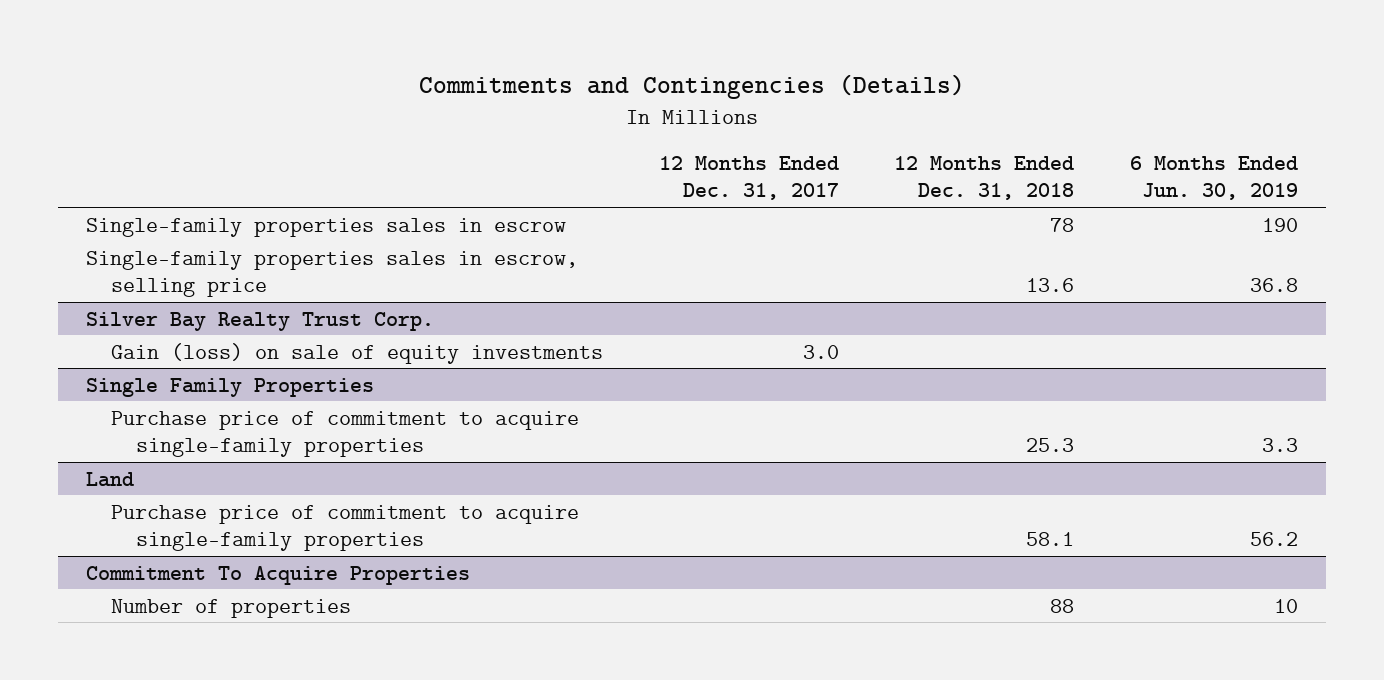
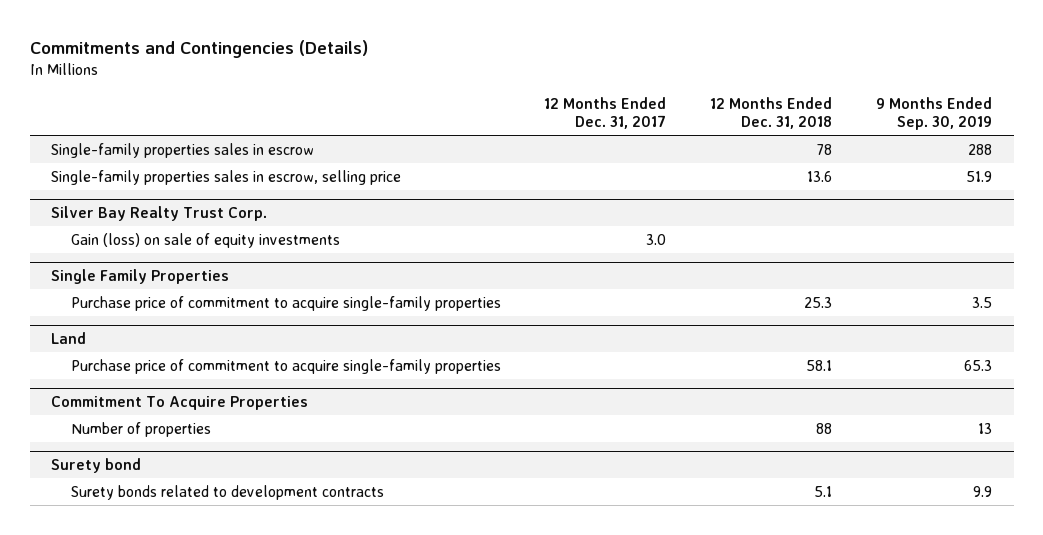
[1130,155,1299,201] 6 Months Ended Jun. 30, 2019 -> none
none -> [876,96,993,131] 9 Months Ended Sep. 30, 2019
none -> [51,457,142,473] Surety bond
none -> [70,484,384,500] Surety bonds related to development contracts

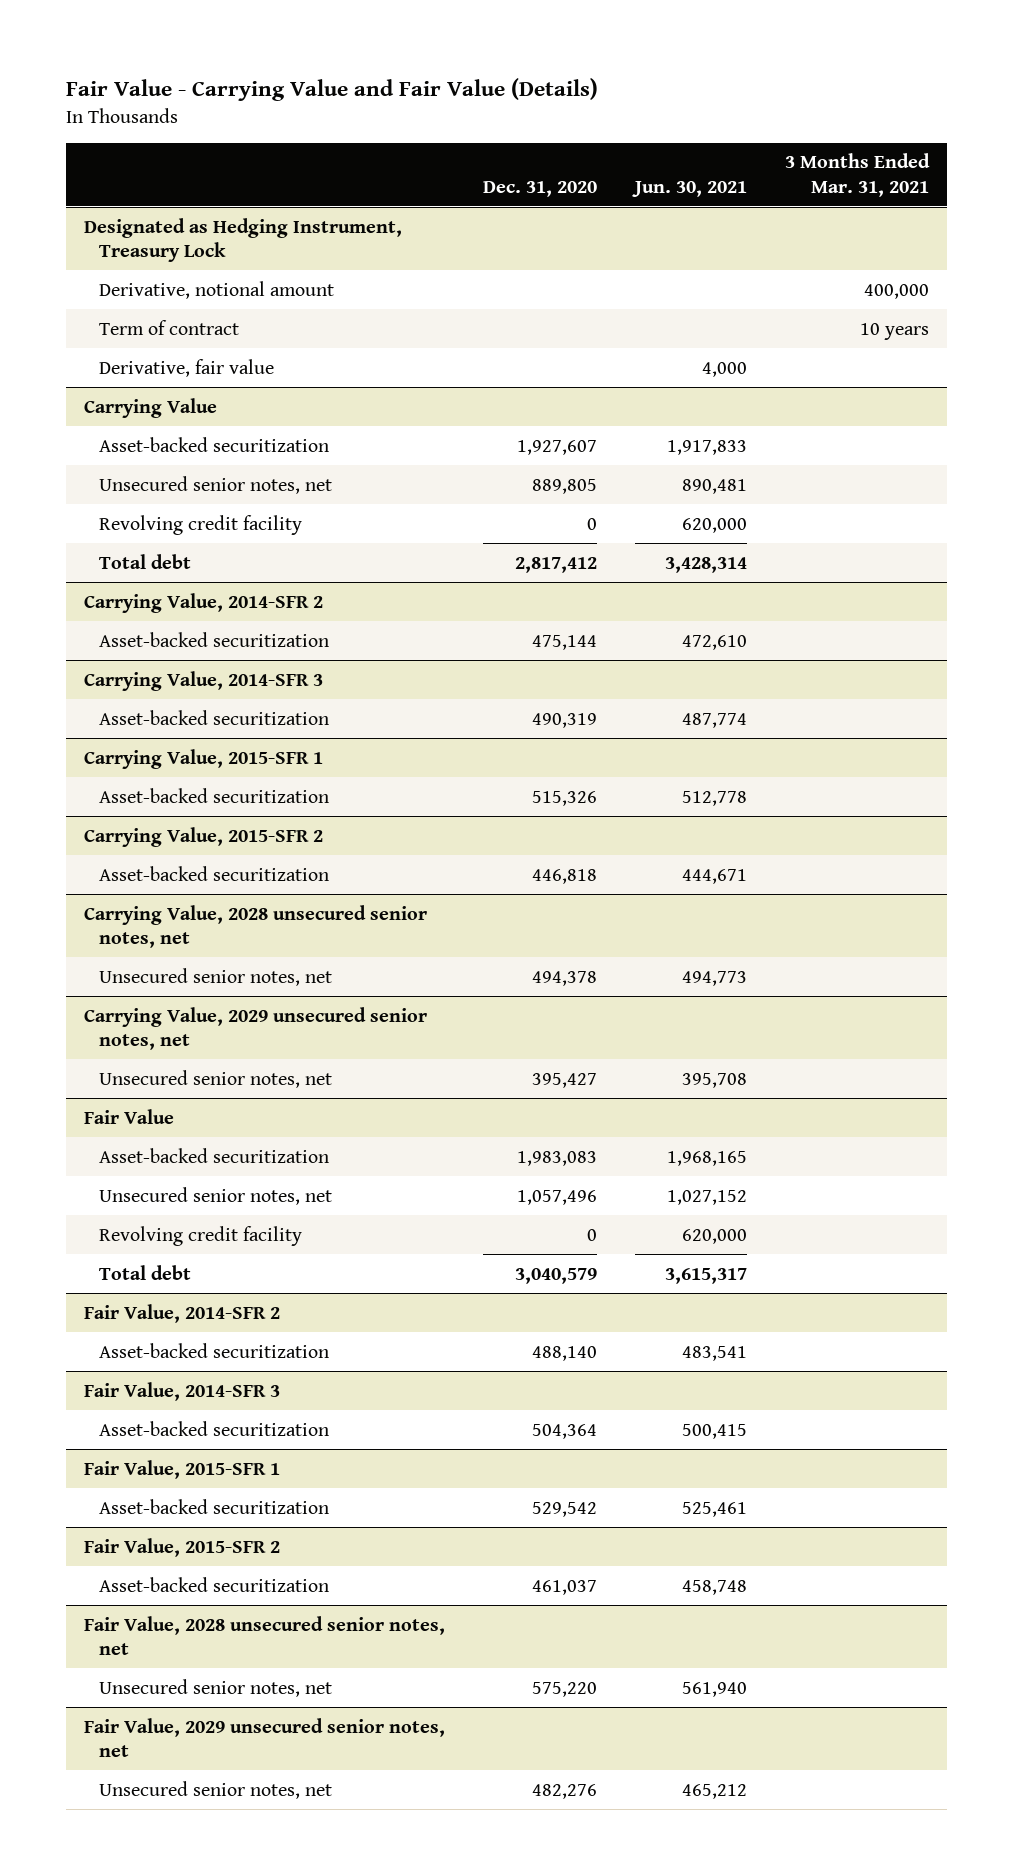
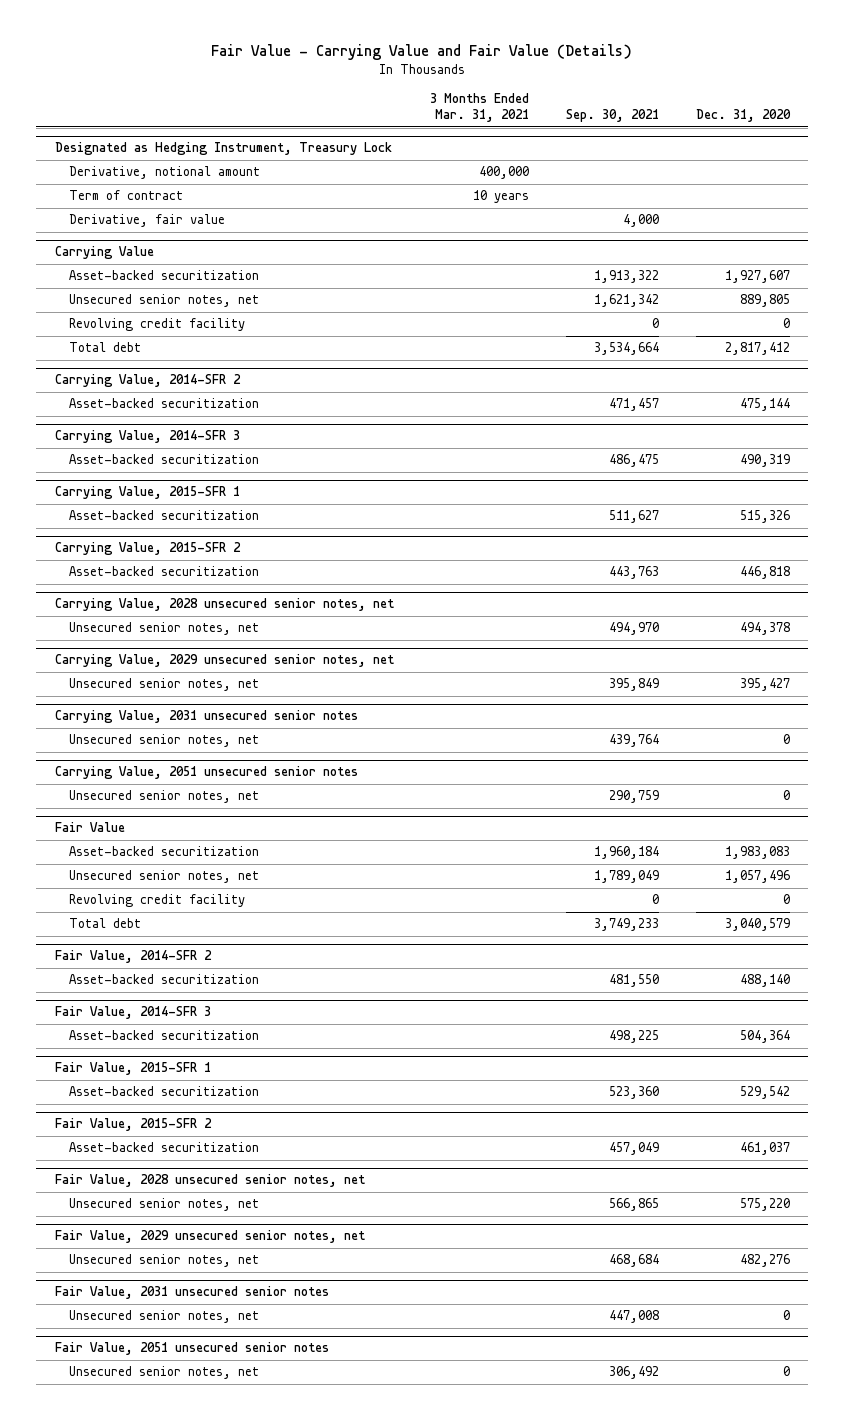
[631,180,747,197] Jun. 30, 2021 -> none
none -> [566,109,660,123] Sep. 30, 2021
none -> [54,710,358,724] Carrying Value, 2031 unsecured senior notes
none -> [69,734,260,748] Unsecured senior notes, net
none -> [54,766,358,780] Carrying Value, 2051 unsecured senior notes
none -> [69,790,260,804] Unsecured senior notes, net
none -> [54,1286,329,1300] Fair Value, 2031 unsecured senior notes
none -> [69,1310,260,1324] Unsecured senior notes, net
none -> [54,1342,329,1356] Fair Value, 2051 unsecured senior notes
none -> [69,1366,260,1380] Unsecured senior notes, net

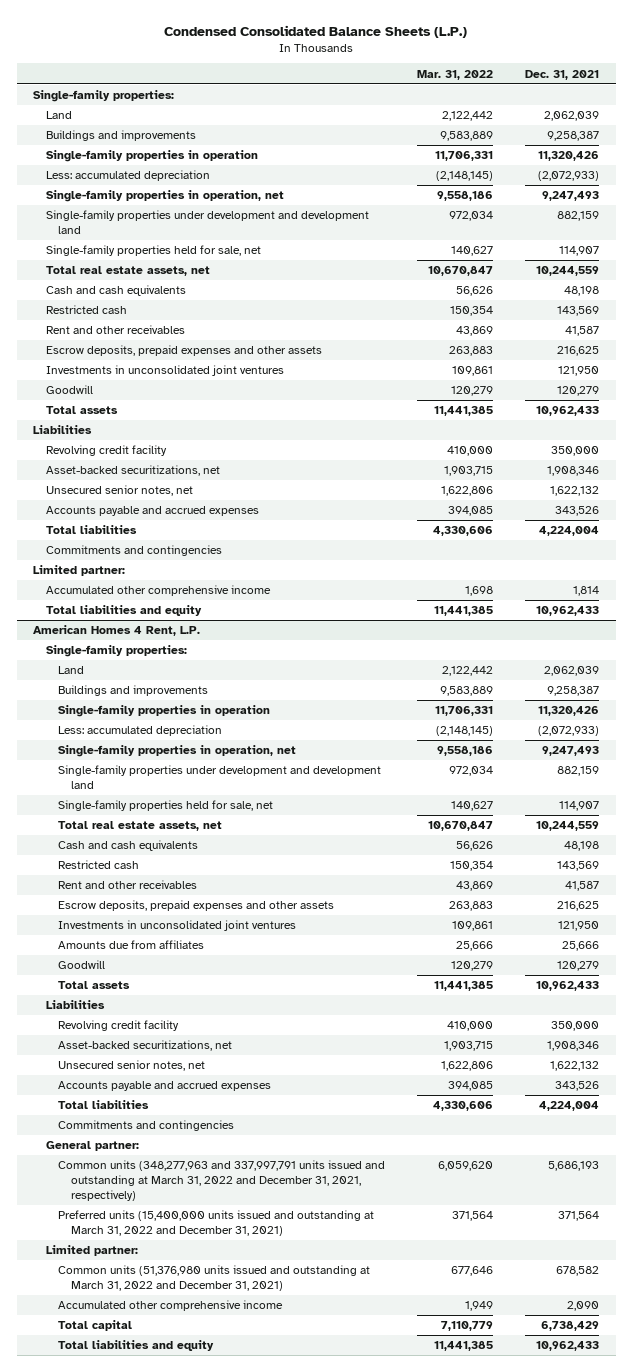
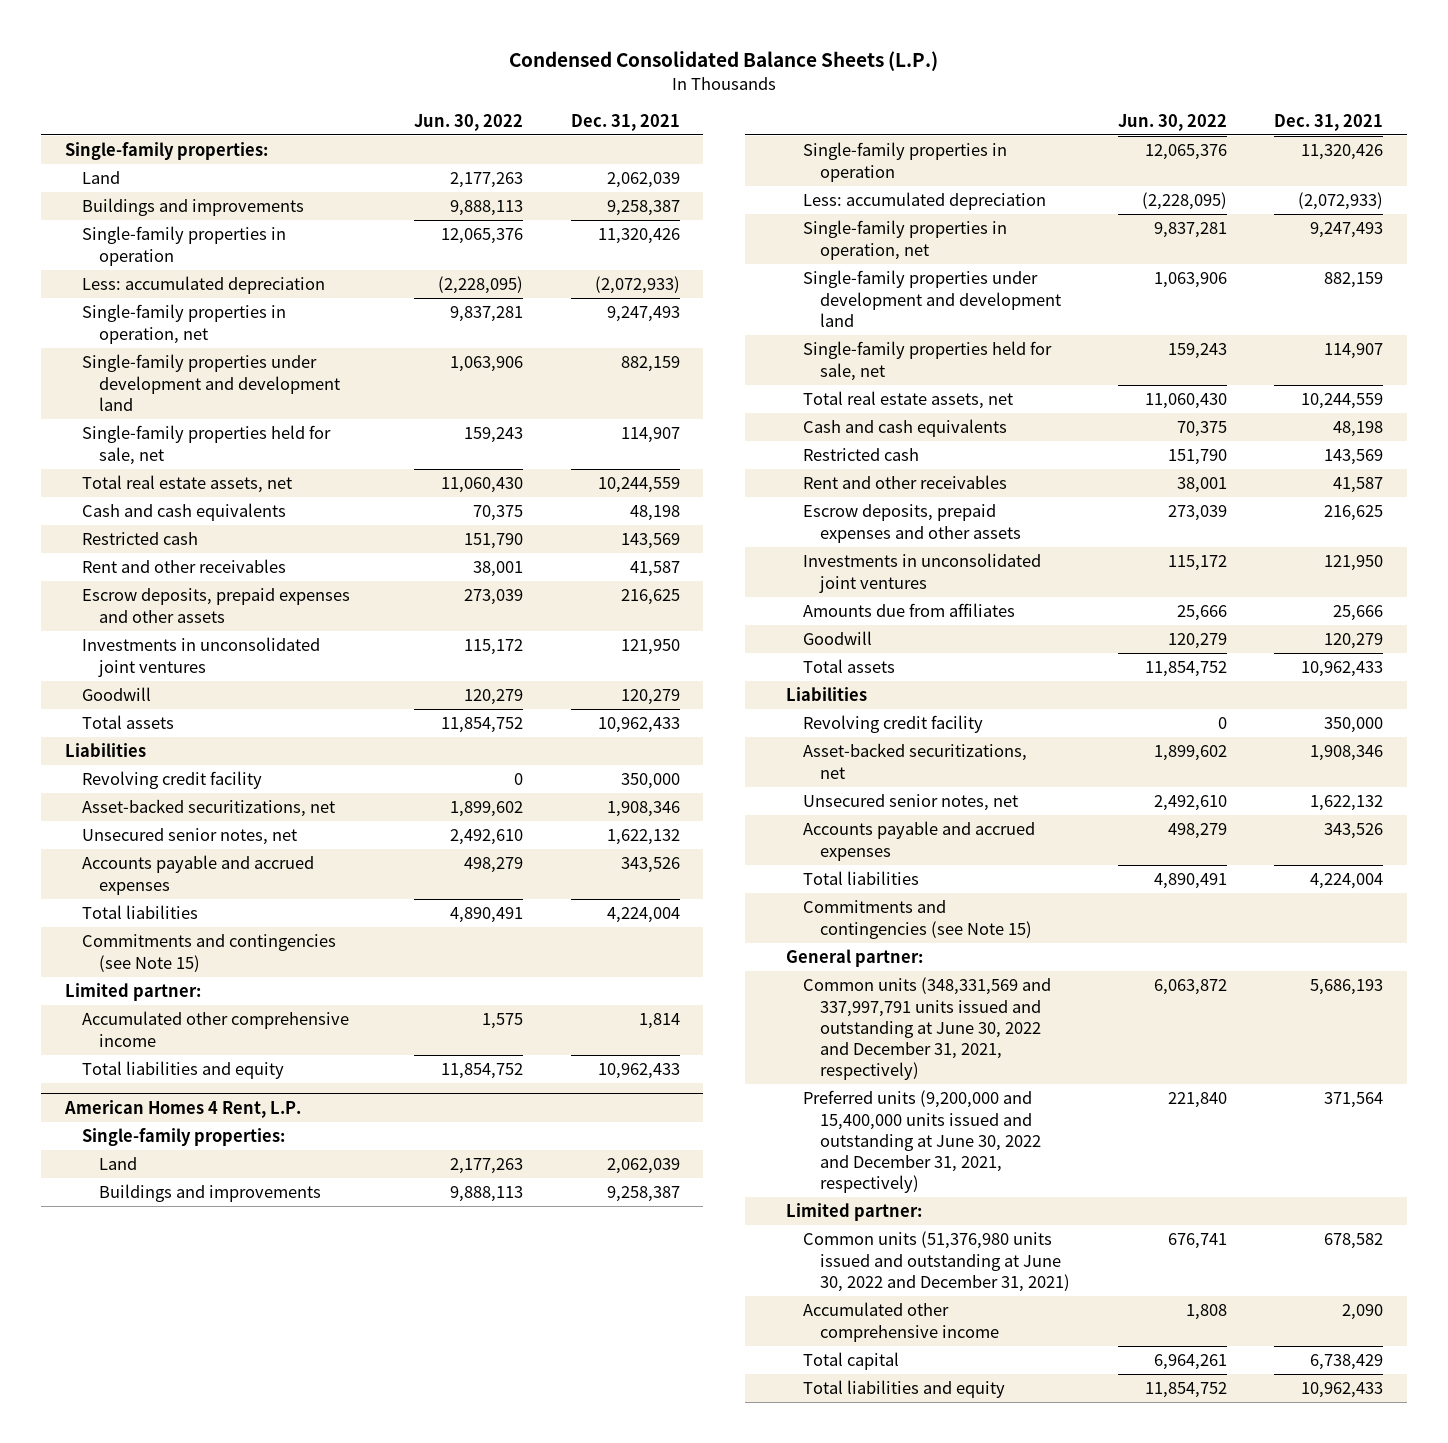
[417,69,494,80] Mar. 31, 2022 -> none
none -> [414,113,524,131] Jun. 30, 2022
[45,545,222,557] Commitments and contingencies -> [82,934,337,972] Commitments and contingencies (see Note 15)
[58,1120,235,1132] Commitments and contingencies -> [803,900,1033,939] Commitments and contingencies (see Note 15)
[58,1160,386,1201] Common units (348,277,963 and 337,997,791 units issued and outstanding at March 31, 2022 and December 31, 2021, respectively) -> [803,977,1052,1081] Common units (348,331,569 and 337,997,791 units issued and outstanding at June 30, 2022 and December 31, 2021, respectively)
[58,1210,375,1237] Preferred units (15,400,000 units issued and outstanding at March 31, 2022 and December 31, 2021) -> [803,1090,1042,1194] Preferred units (9,200,000 and 15,400,000 units issued and outstanding at June 30, 2022 and December 31, 2021, respectively)
[58,1265,371,1292] Common units (51,376,980 units issued and outstanding at March 31, 2022 and December 31, 2021) -> [803,1231,1071,1292] Common units (51,376,980 units issued and outstanding at June 30, 2022 and December 31, 2021)

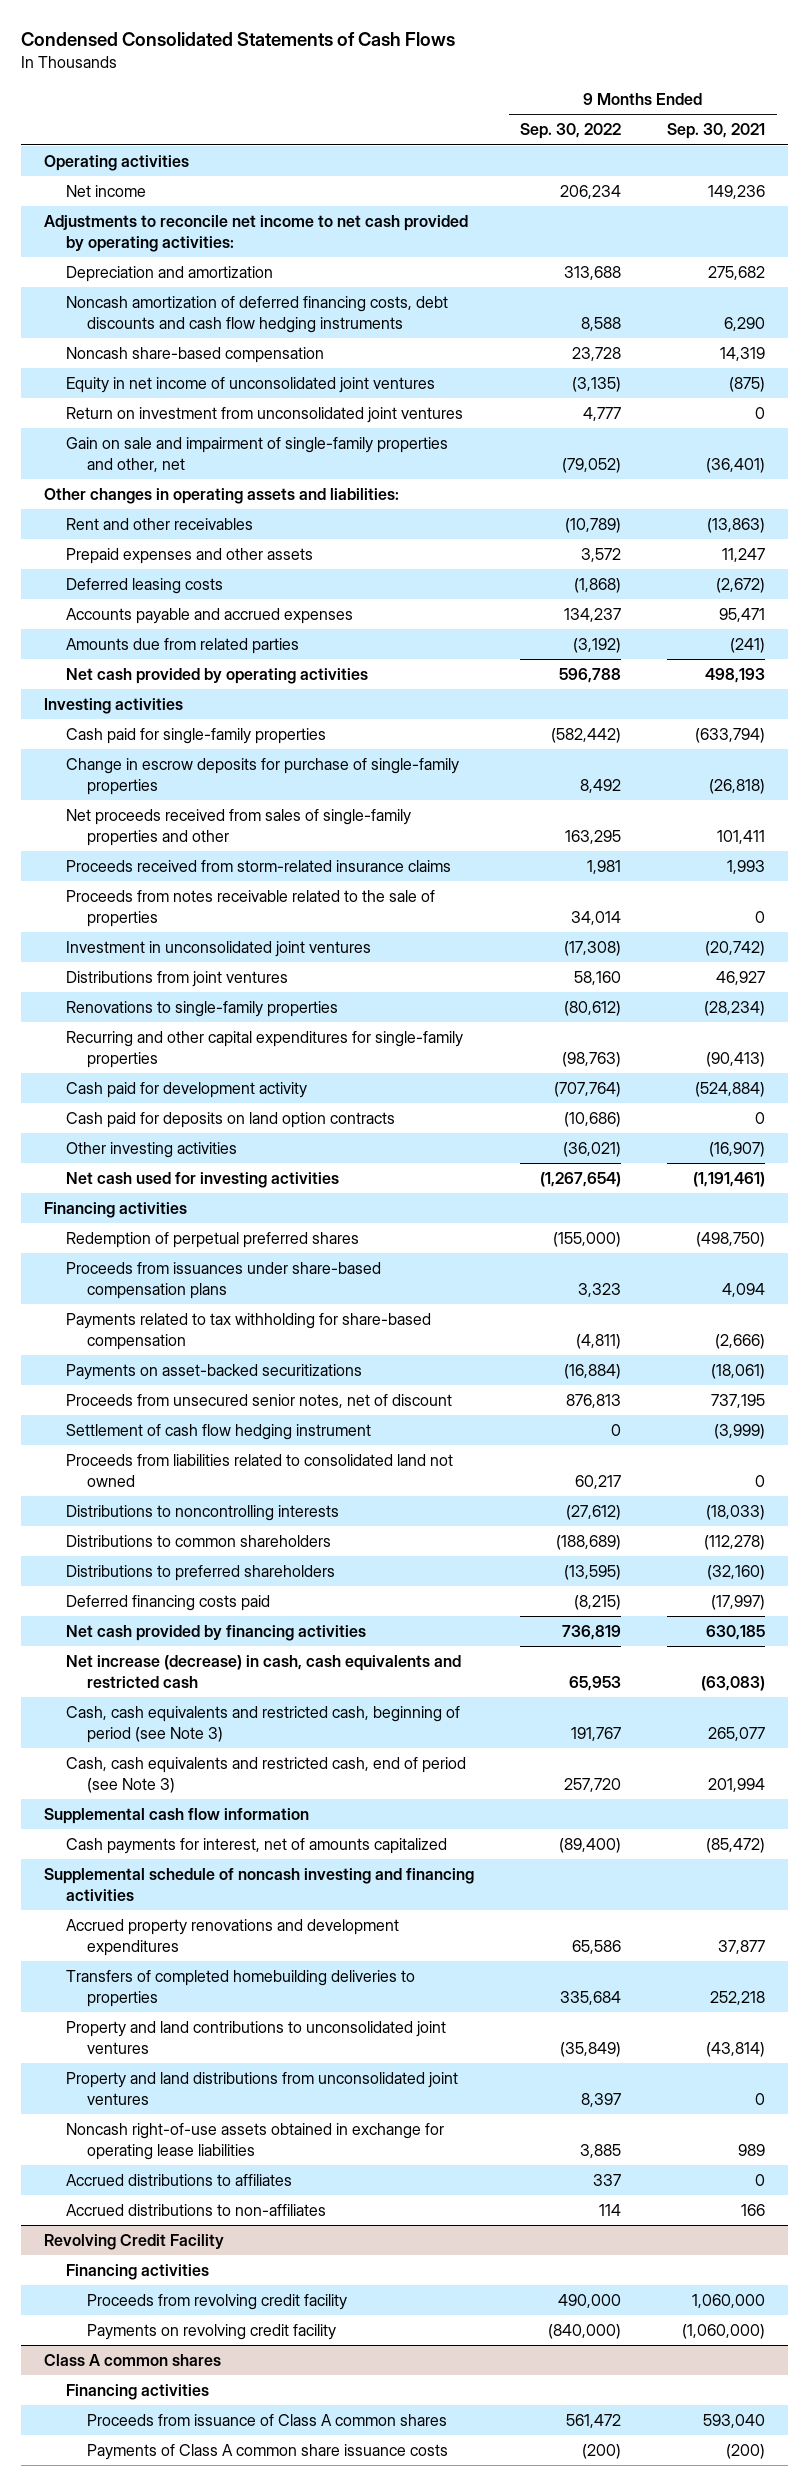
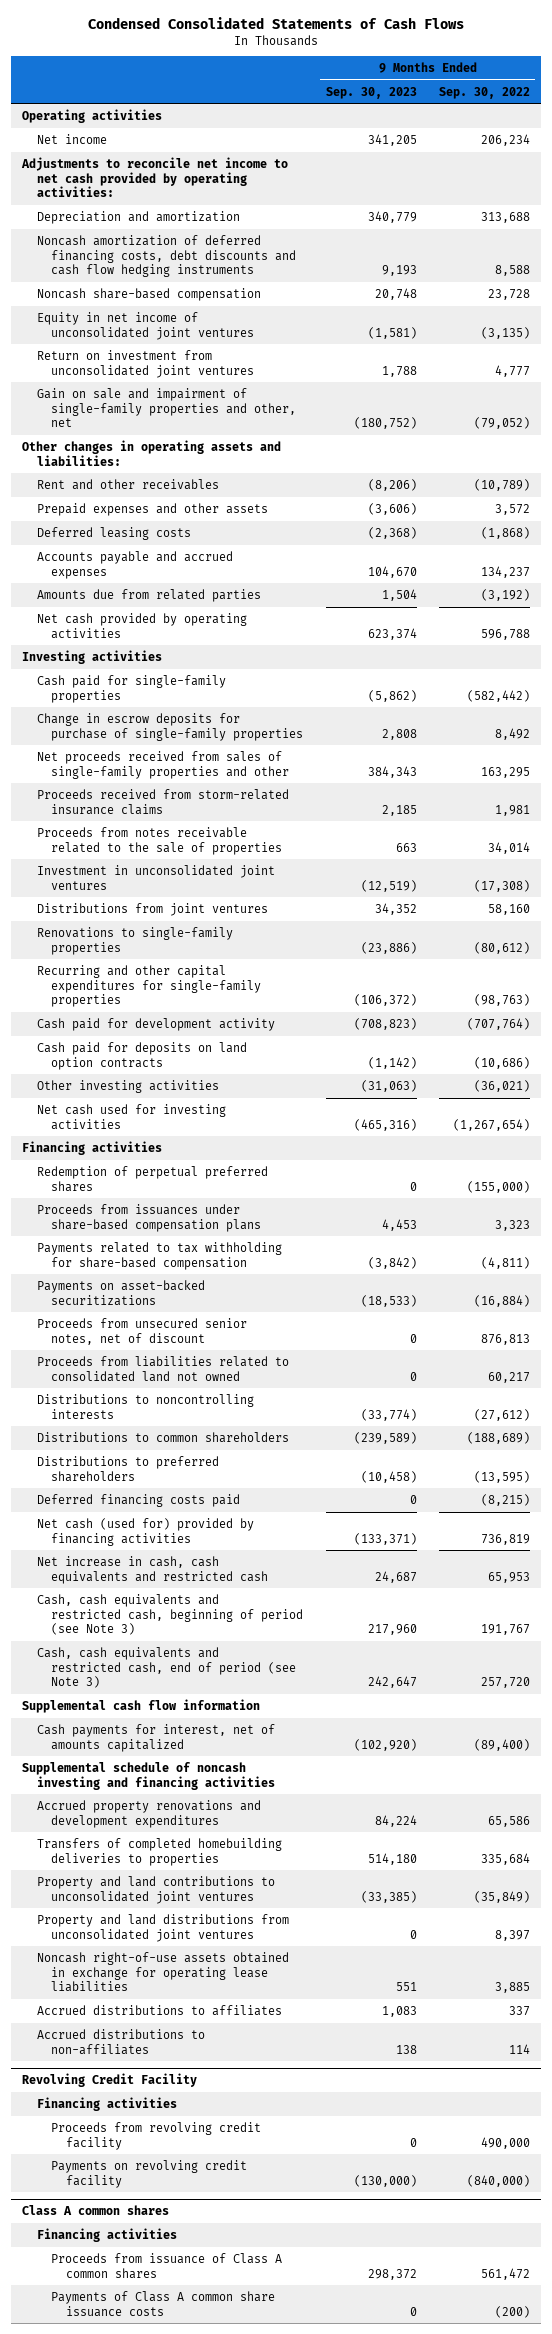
[667,123,766,140] Sep. 30, 2021 -> none
none -> [325,86,417,99] Sep. 30, 2023
[65,1424,371,1441] Settlement of cash flow hedging instrument -> none
[65,1625,366,1642] Net cash provided by financing activities -> [36,1517,254,1546] Net cash (used for) provided by financing activities
[65,1655,461,1688] Net increase (decrease) in cash, cash equivalents and restricted cash -> [36,1555,269,1584] Net increase in cash, cash equivalents and restricted cash

